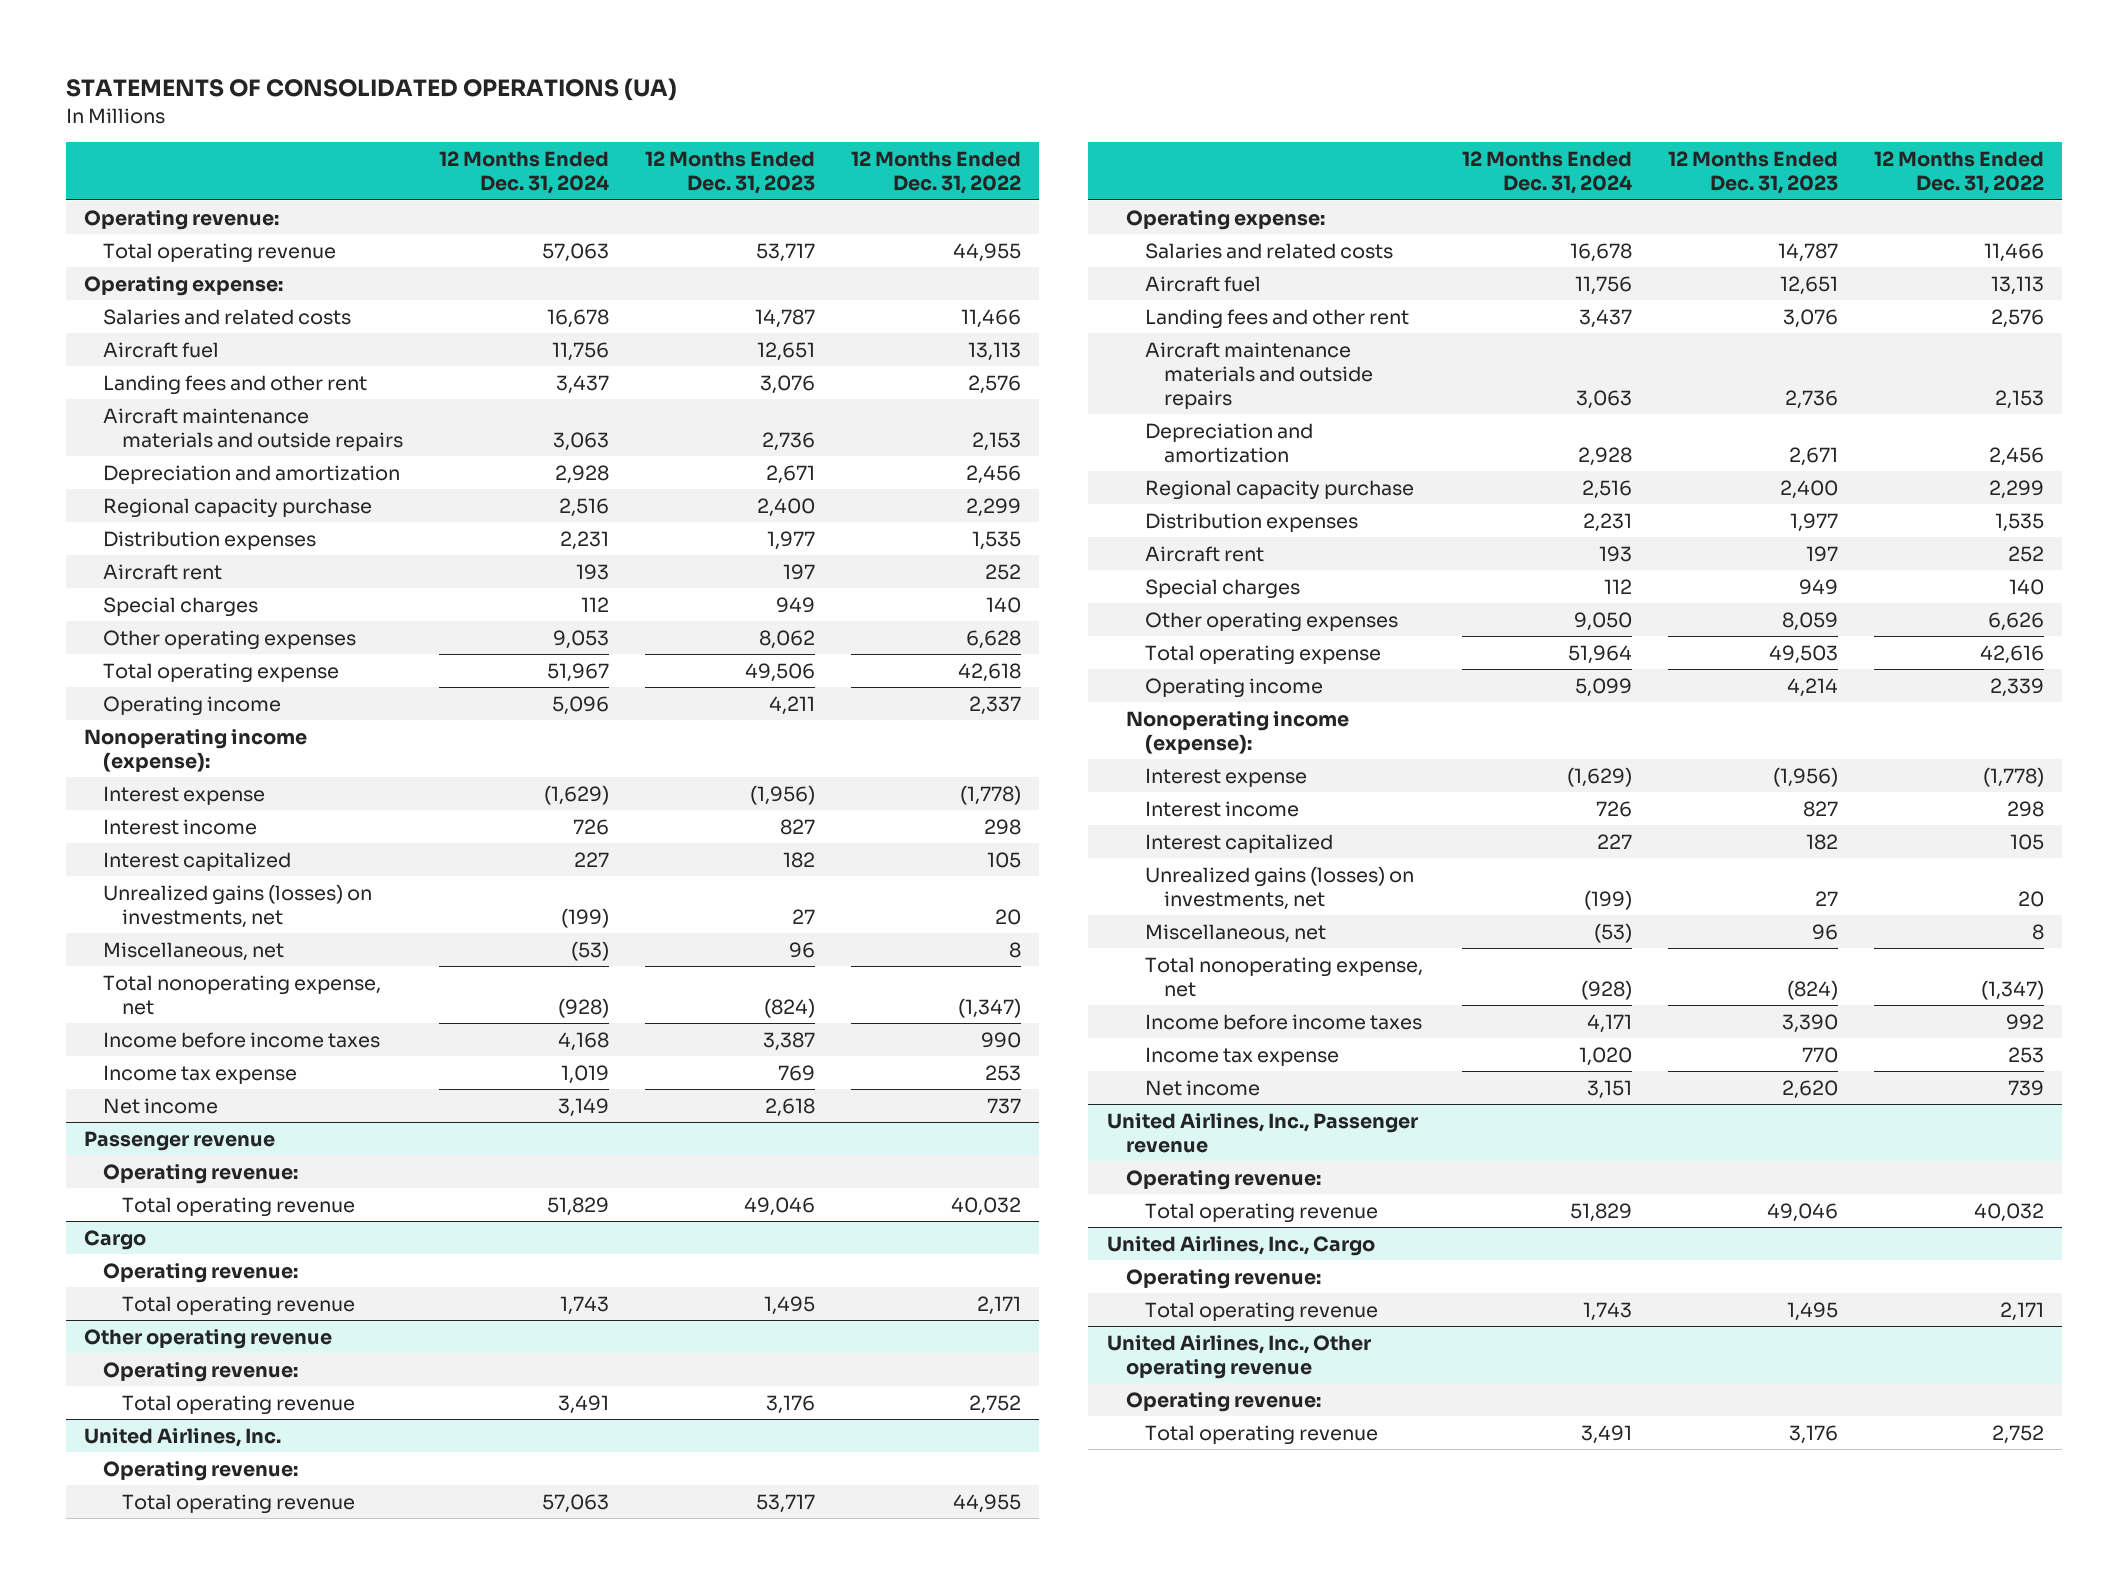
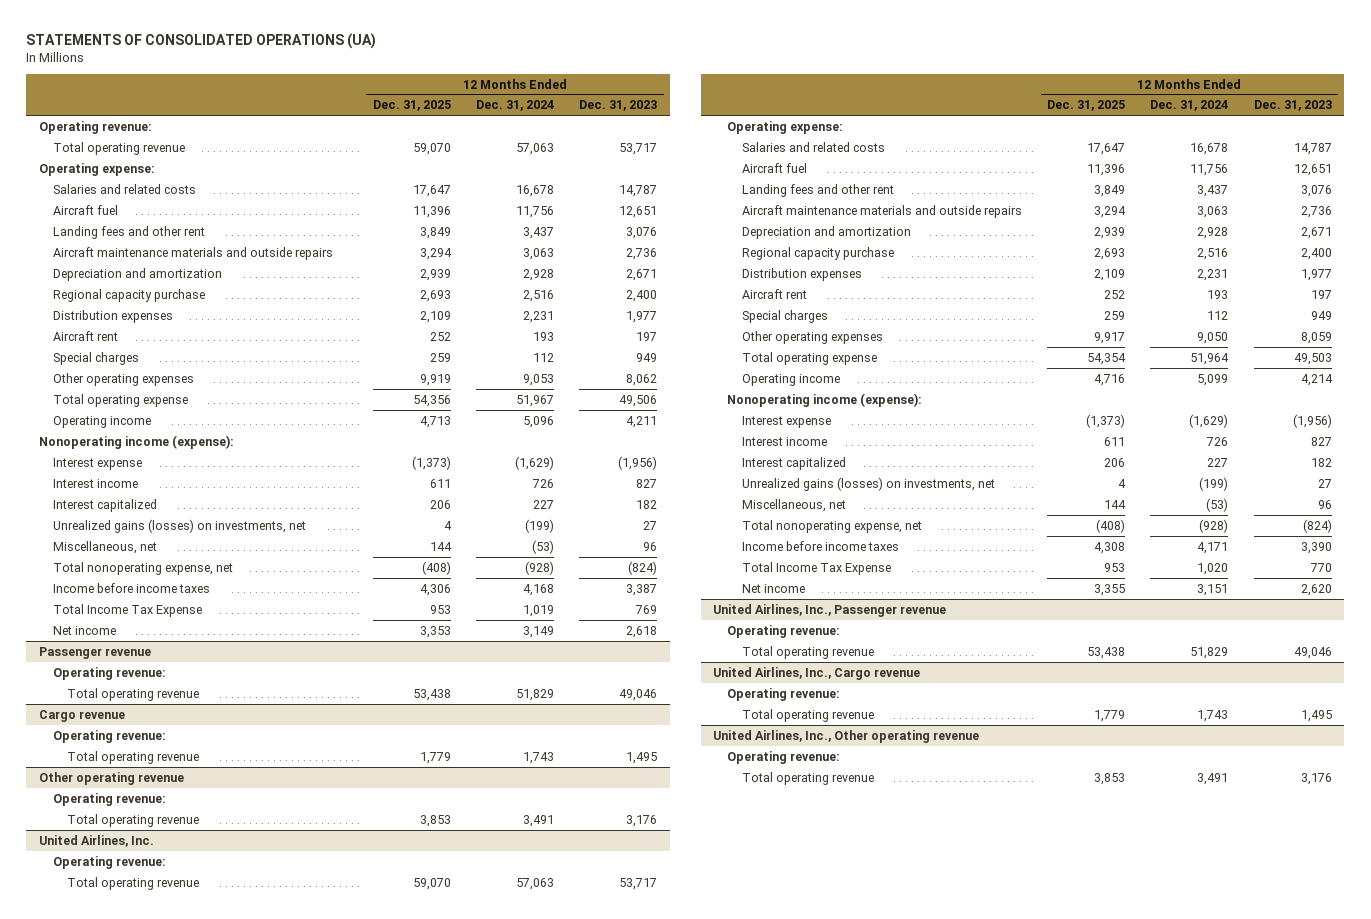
[851,151,1022,195] 12 Months Ended Dec. 31, 2022 -> none
none -> [372,100,451,112] Dec. 31, 2025
[103,1064,298,1084] Income tax expense -> [53,603,203,617] Total Income Tax Expense
[83,1229,146,1250] Cargo -> [38,709,125,722] Cargo revenue
[1144,1046,1339,1066] Income tax expense -> [741,561,891,575] Total Income Tax Expense
[1106,1235,1375,1256] United Airlines, Inc., Cargo -> [713,666,921,680] United Airlines, Inc., Cargo revenue

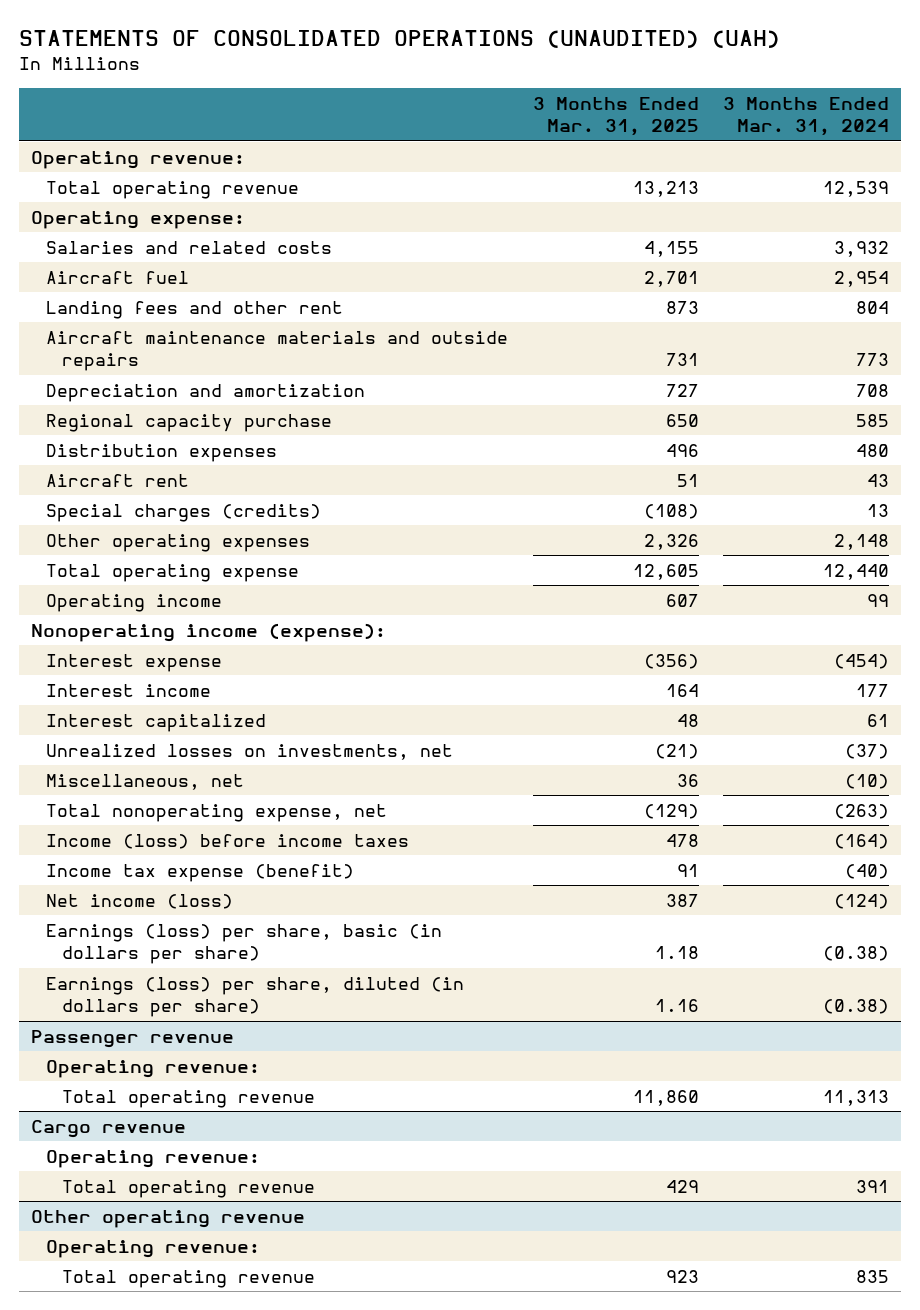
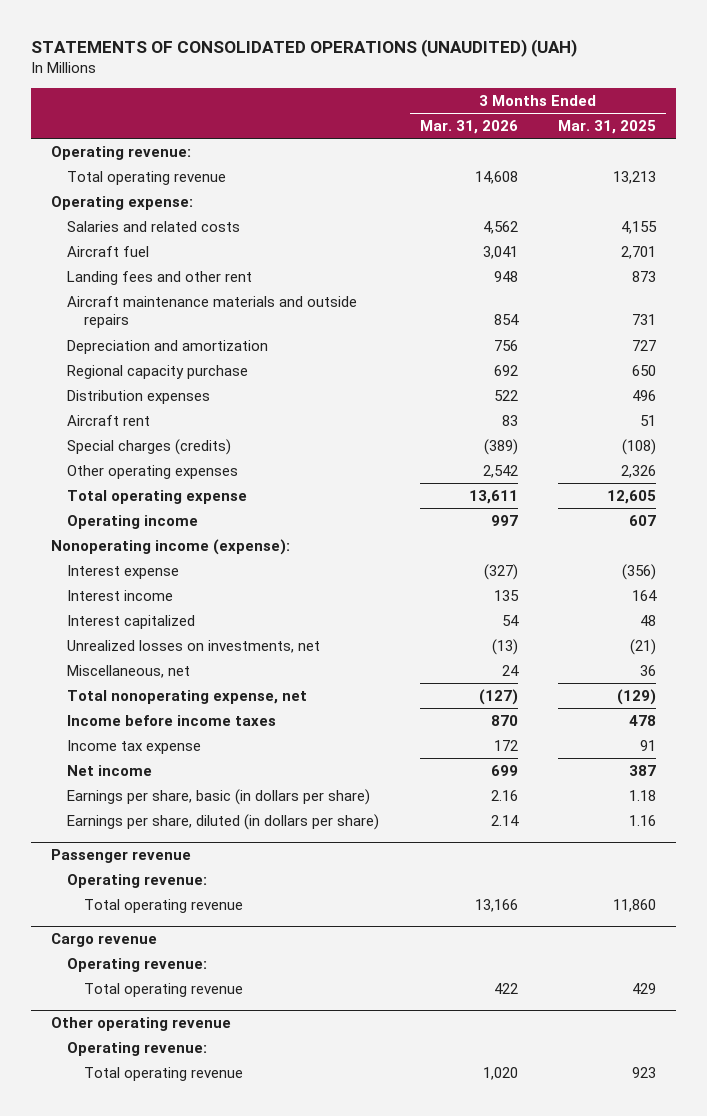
[722,96,889,137] 3 Months Ended Mar. 31, 2024 -> none
none -> [419,120,518,135] Mar. 31, 2026
[46,833,410,849] Income (loss) before income taxes -> [67,714,277,726] Income before income taxes
[46,863,355,882] Income tax expense (benefit) -> [67,739,202,754] Income tax expense
[46,893,234,909] Net income (loss) -> [67,764,153,776] Net income
[46,923,443,965] Earnings (loss) per share, basic (in dollars per share) -> [67,788,371,805] Earnings per share, basic (in dollars per share)
[46,976,465,1018] Earnings (loss) per share, diluted (in dollars per share) -> [67,813,380,830] Earnings per share, diluted (in dollars per share)

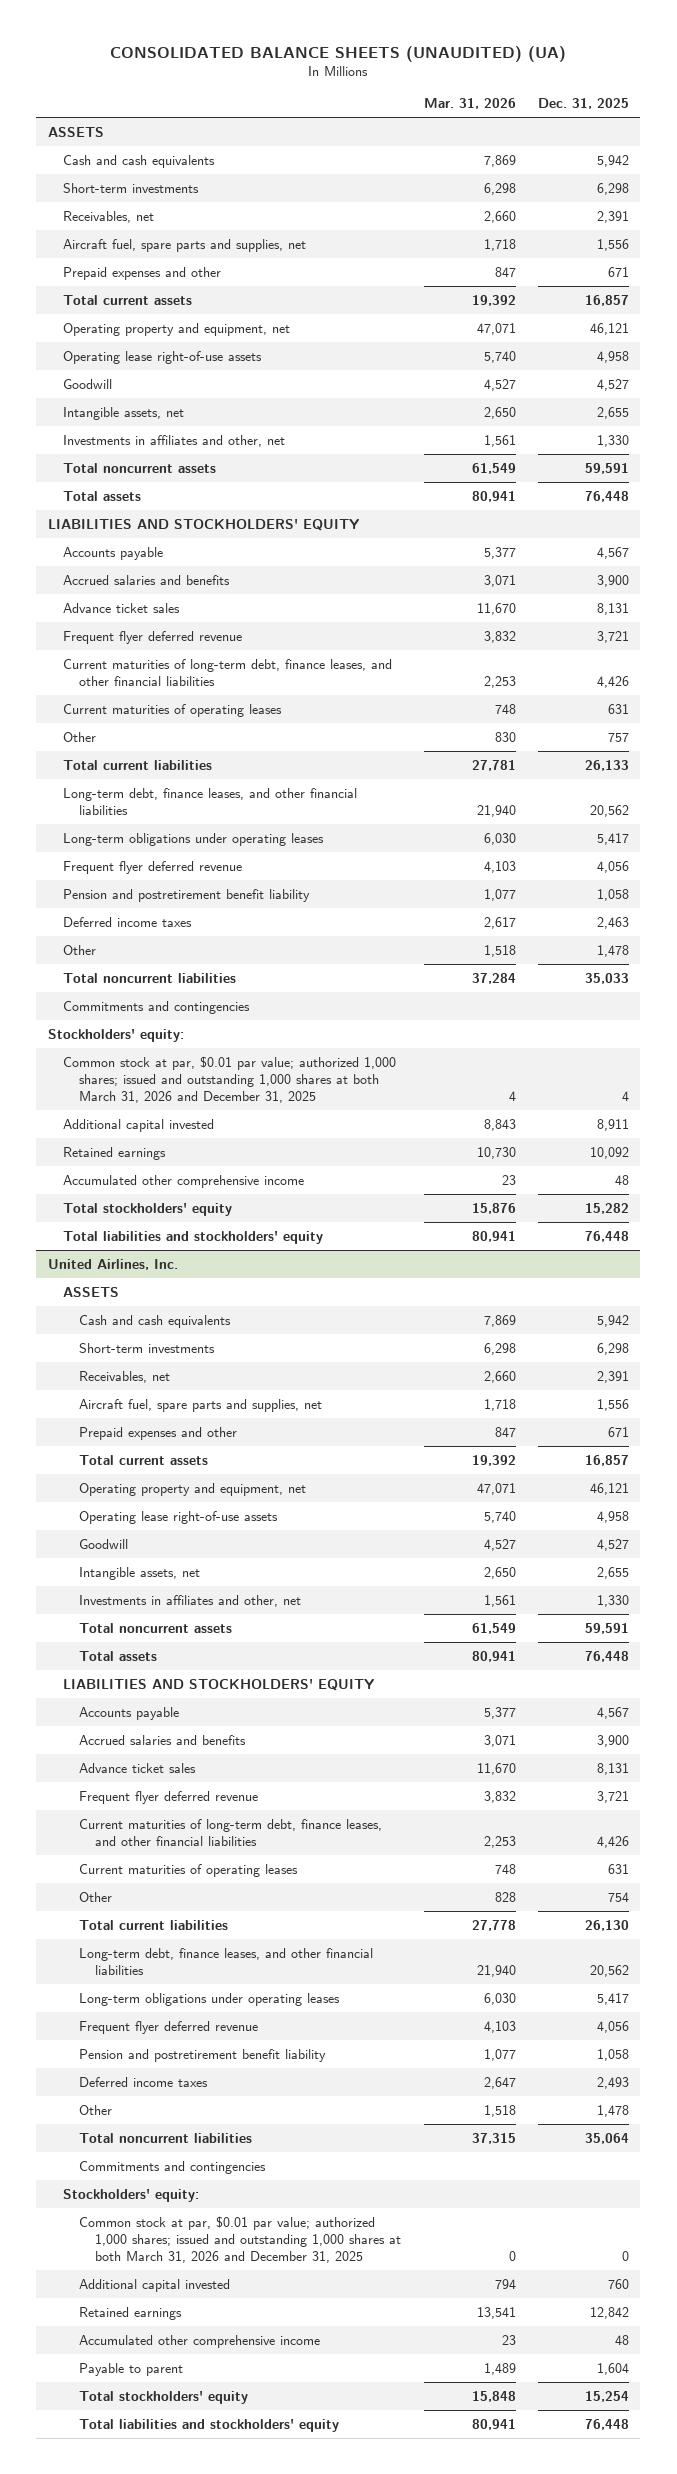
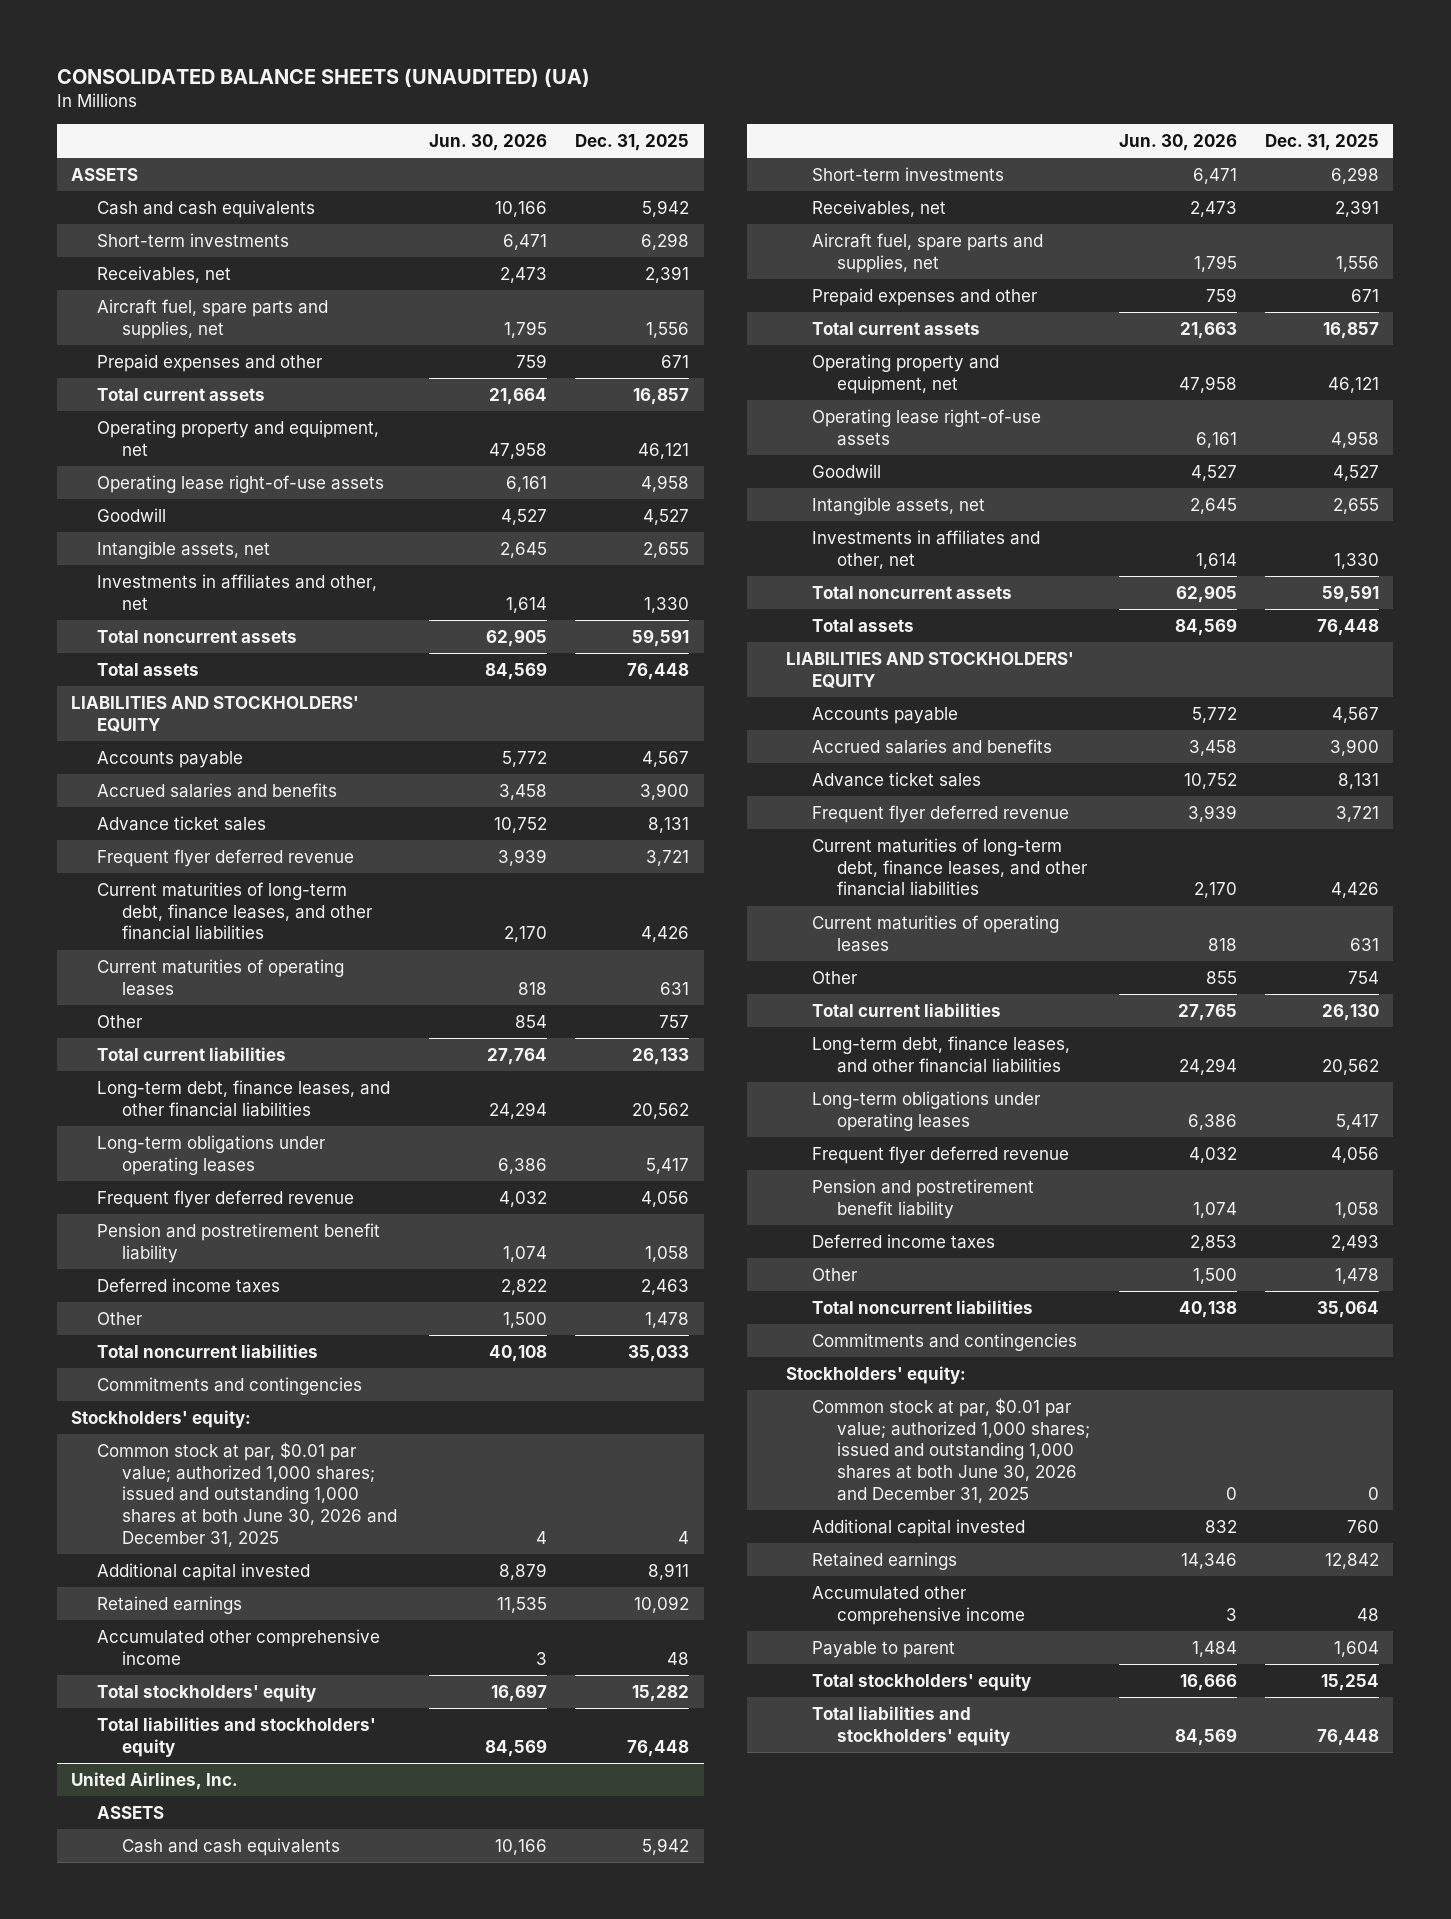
[423,98,516,110] Mar. 31, 2026 -> none
none -> [428,134,547,152] Jun. 30, 2026
[63,1055,397,1103] Common stock at par, $0.01 par value; authorized 1,000 shares; issued and outstanding 1,000 shares at both March 31, 2026 and December 31, 2025 -> [96,1441,398,1547] Common stock at par, $0.01 par value; authorized 1,000 shares; issued and outstanding 1,000 shares at both June 30, 2026 and December 31, 2025
[79,2215,402,2263] Common stock at par, $0.01 par value; authorized 1,000 shares; issued and outstanding 1,000 shares at both March 31, 2026 and December 31, 2025 -> [811,1397,1091,1503] Common stock at par, $0.01 par value; authorized 1,000 shares; issued and outstanding 1,000 shares at both June 30, 2026 and December 31, 2025

